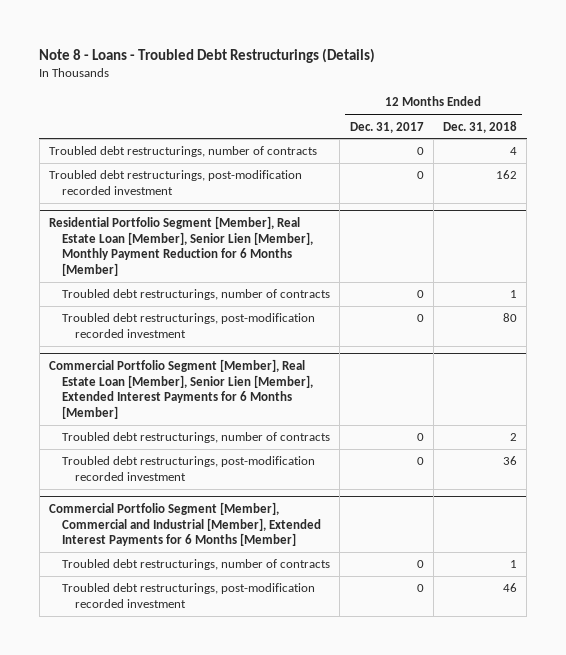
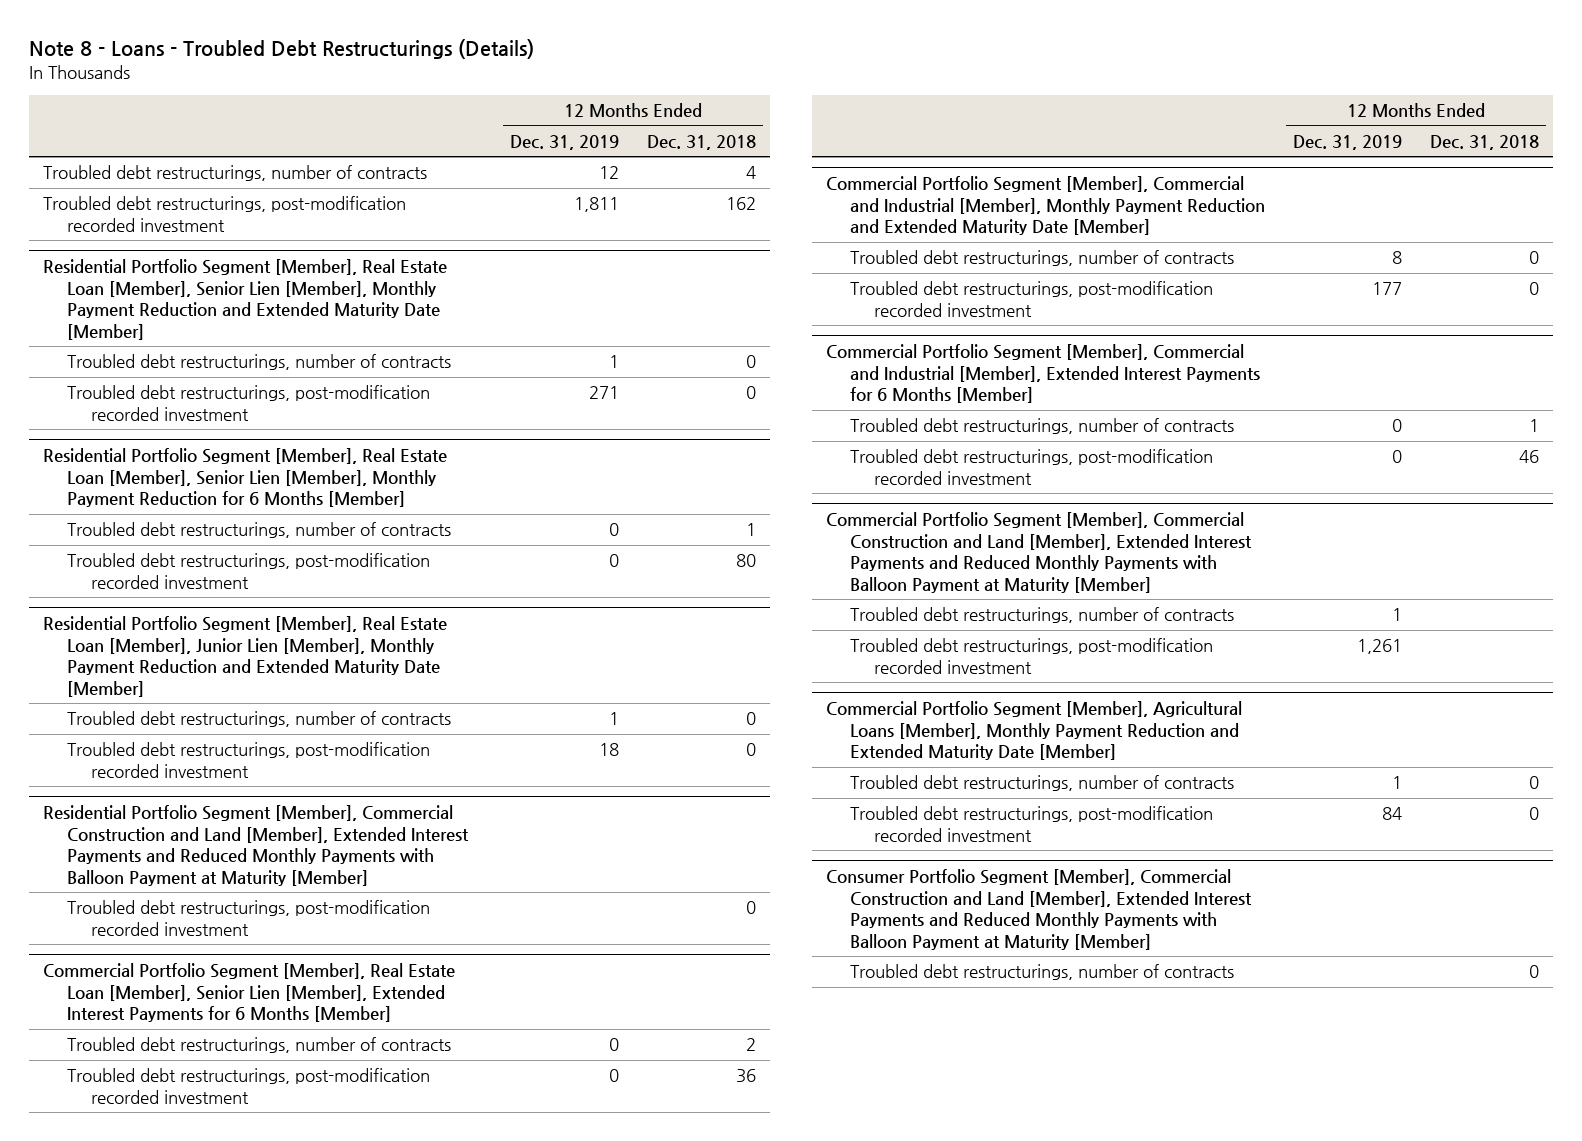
[349,121,424,133] Dec. 31, 2017 -> none
none -> [509,134,619,150] Dec. 31, 2019
none -> [43,259,448,340] Residential Portfolio Segment [Member], Real Estate Loan [Member], Senior Lien [Member], Monthly Payment Reduction and Extended Maturity Date [Member]
none -> [66,354,451,371] Troubled debt restructurings, number of contracts
none -> [66,385,430,421] Troubled debt restructurings, post-modification recorded investment
none -> [43,616,448,697] Residential Portfolio Segment [Member], Real Estate Loan [Member], Junior Lien [Member], Monthly Payment Reduction and Extended Maturity Date [Member]
none -> [66,711,451,728] Troubled debt restructurings, number of contracts
none -> [66,742,430,778] Troubled debt restructurings, post-modification recorded investment
none -> [43,805,469,886] Residential Portfolio Segment [Member], Commercial Construction and Land [Member], Extended Interest Payments and Reduced Monthly Payments with Balloon Payment at Maturity [Member]
none -> [66,900,430,936] Troubled debt restructurings, post-modification recorded investment
none -> [826,176,1265,236] Commercial Portfolio Segment [Member], Commercial and Industrial [Member], Monthly Payment Reduction and Extended Maturity Date [Member]
none -> [849,250,1234,267] Troubled debt restructurings, number of contracts
none -> [849,281,1213,317] Troubled debt restructurings, post-modification recorded investment
none -> [826,512,1252,593] Commercial Portfolio Segment [Member], Commercial Construction and Land [Member], Extended Interest Payments and Reduced Monthly Payments with Balloon Payment at Maturity [Member]
none -> [849,607,1234,624] Troubled debt restructurings, number of contracts
none -> [849,638,1213,674] Troubled debt restructurings, post-modification recorded investment
none -> [826,701,1243,761] Commercial Portfolio Segment [Member], Agricultural Loans [Member], Monthly Payment Reduction and Extended Maturity Date [Member]
none -> [849,775,1234,792] Troubled debt restructurings, number of contracts
none -> [849,806,1213,842] Troubled debt restructurings, post-modification recorded investment
none -> [826,869,1252,950] Consumer Portfolio Segment [Member], Commercial Construction and Land [Member], Extended Interest Payments and Reduced Monthly Payments with Balloon Payment at Maturity [Member]
none -> [849,964,1234,981] Troubled debt restructurings, number of contracts

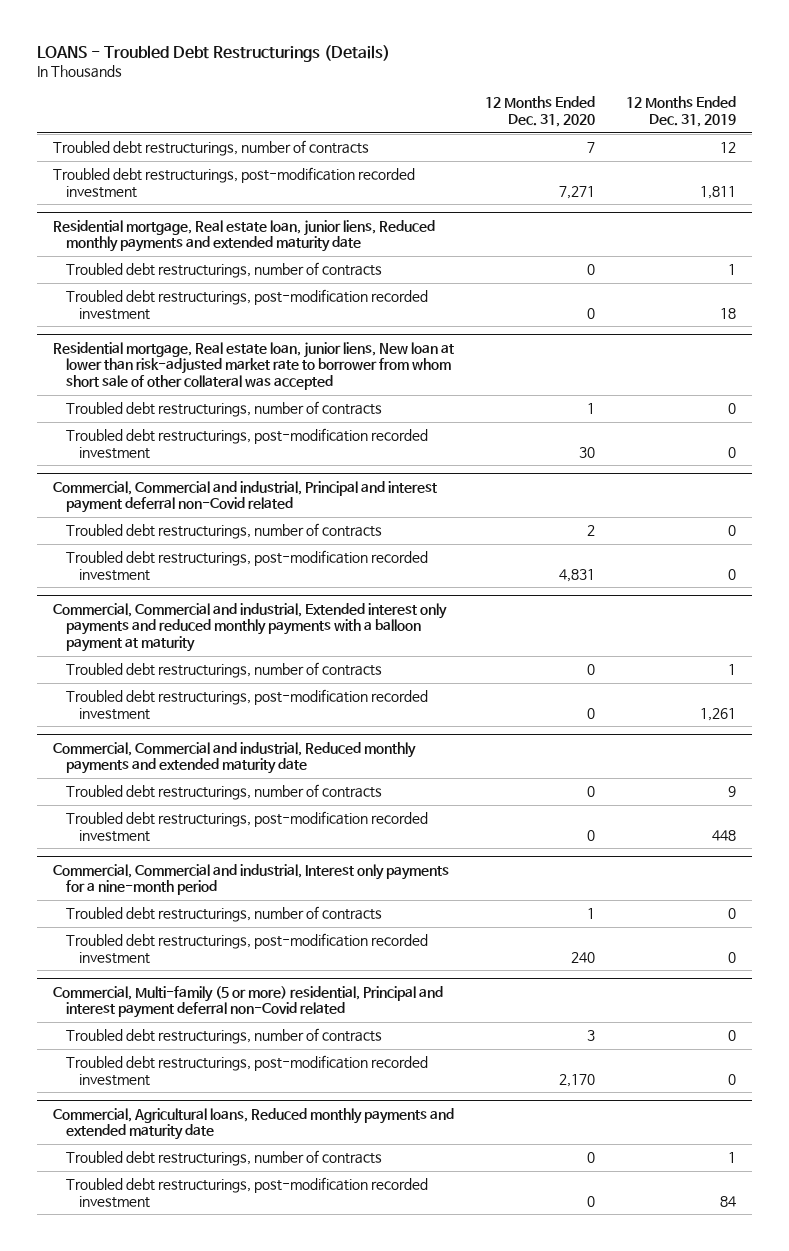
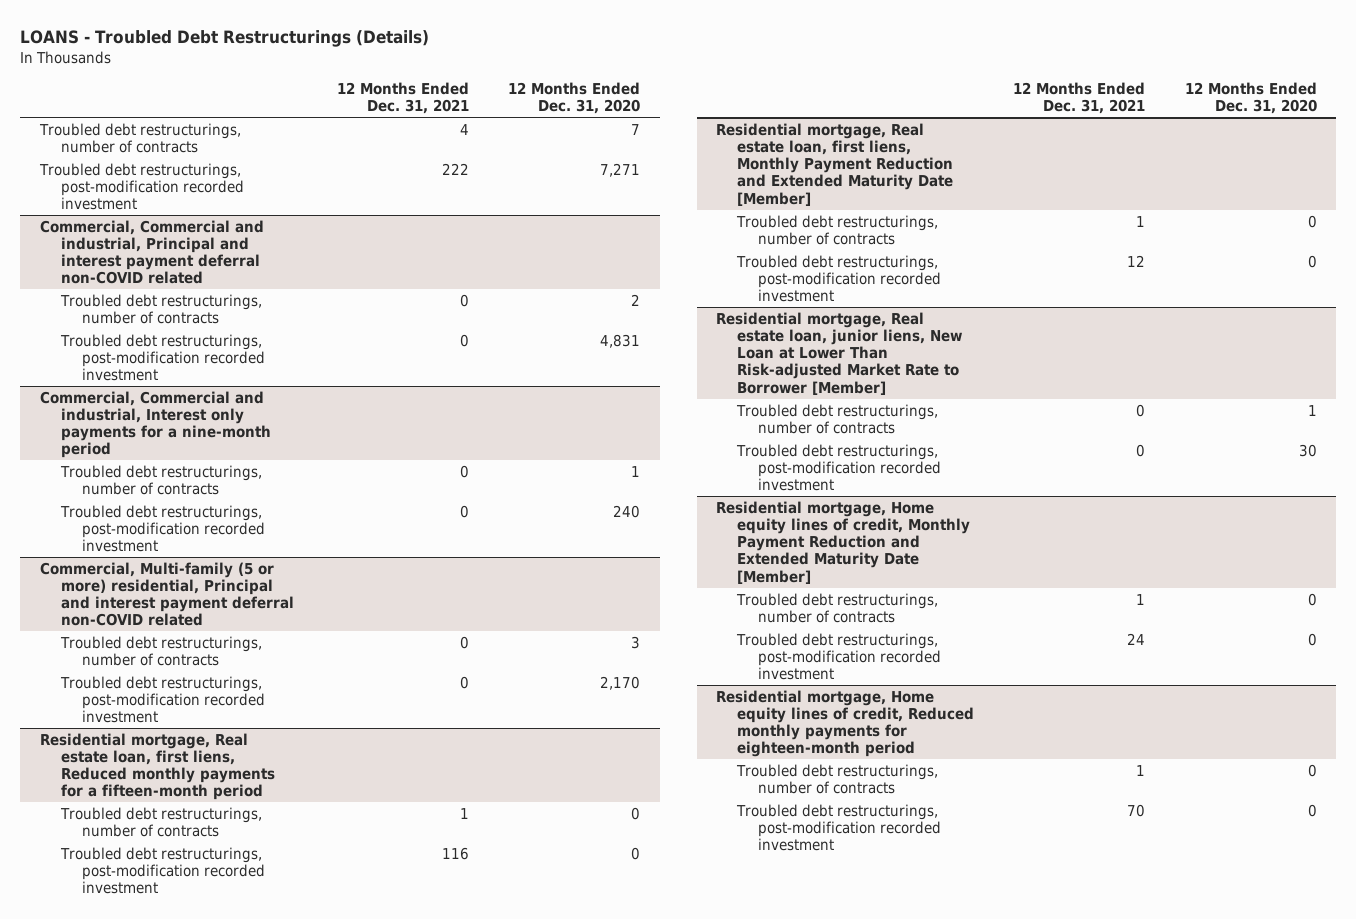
[626,96,737,128] 12 Months Ended Dec. 31, 2019 -> none
none -> [336,82,469,115] 12 Months Ended Dec. 31, 2021
[52,219,435,253] Residential mortgage, Real estate loan, junior liens, Reduced monthly payments and extended maturity date -> none
[65,262,382,279] Troubled debt restructurings, number of contracts -> none
[65,289,428,320] Troubled debt restructurings, post-modification recorded investment -> none
[52,341,454,391] Residential mortgage, Real estate loan, junior liens, New loan at lower than risk-adjusted market rate to borrower from whom short sale of other collateral was accepted -> none
[65,401,382,418] Troubled debt restructurings, number of contracts -> none
[65,428,428,459] Troubled debt restructurings, post-modification recorded investment -> none
[52,480,437,514] Commercial, Commercial and industrial, Principal and interest payment deferral non-Covid related -> [39,219,264,285] Commercial, Commercial and industrial, Principal and interest payment deferral non-COVID related
[52,602,447,653] Commercial, Commercial and industrial, Extended interest only payments and reduced monthly payments with a balloon payment at maturity -> none
[65,662,382,679] Troubled debt restructurings, number of contracts -> none
[65,689,428,720] Troubled debt restructurings, post-modification recorded investment -> none
[52,741,416,775] Commercial, Commercial and industrial, Reduced monthly payments and extended maturity date -> none
[65,784,382,801] Troubled debt restructurings, number of contracts -> none
[65,811,428,842] Troubled debt restructurings, post-modification recorded investment -> none
[52,985,443,1019] Commercial, Multi-family (5 or more) residential, Principal and interest payment deferral non-Covid related -> [39,561,294,627] Commercial, Multi-family (5 or more) residential, Principal and interest payment deferral non-COVID related
[52,1107,454,1141] Commercial, Agricultural loans, Reduced monthly payments and extended maturity date -> none
none -> [39,732,275,801] Residential mortgage, Real estate loan, first liens, Reduced monthly payments for a fifteen-month period
none -> [716,122,954,206] Residential mortgage, Real estate loan, first liens, Monthly Payment Reduction and Extended Maturity Date [Member]
none -> [736,214,939,245] Troubled debt restructurings, number of contracts
none -> [736,254,942,303] Troubled debt restructurings, post-modification recorded investment
none -> [716,311,963,395] Residential mortgage, Real estate loan, junior liens, New Loan at Lower Than Risk-adjusted Market Rate to Borrower [Member]
none -> [736,403,939,434] Troubled debt restructurings, number of contracts
none -> [736,443,942,492] Troubled debt restructurings, post-modification recorded investment
none -> [716,500,971,584] Residential mortgage, Home equity lines of credit, Monthly Payment Reduction and Extended Maturity Date [Member]
none -> [736,592,939,623] Troubled debt restructurings, number of contracts
none -> [736,632,942,681] Troubled debt restructurings, post-modification recorded investment
none -> [716,689,975,758] Residential mortgage, Home equity lines of credit, Reduced monthly payments for eighteen-month period
none -> [736,763,939,794] Troubled debt restructurings, number of contracts
none -> [736,803,942,852] Troubled debt restructurings, post-modification recorded investment

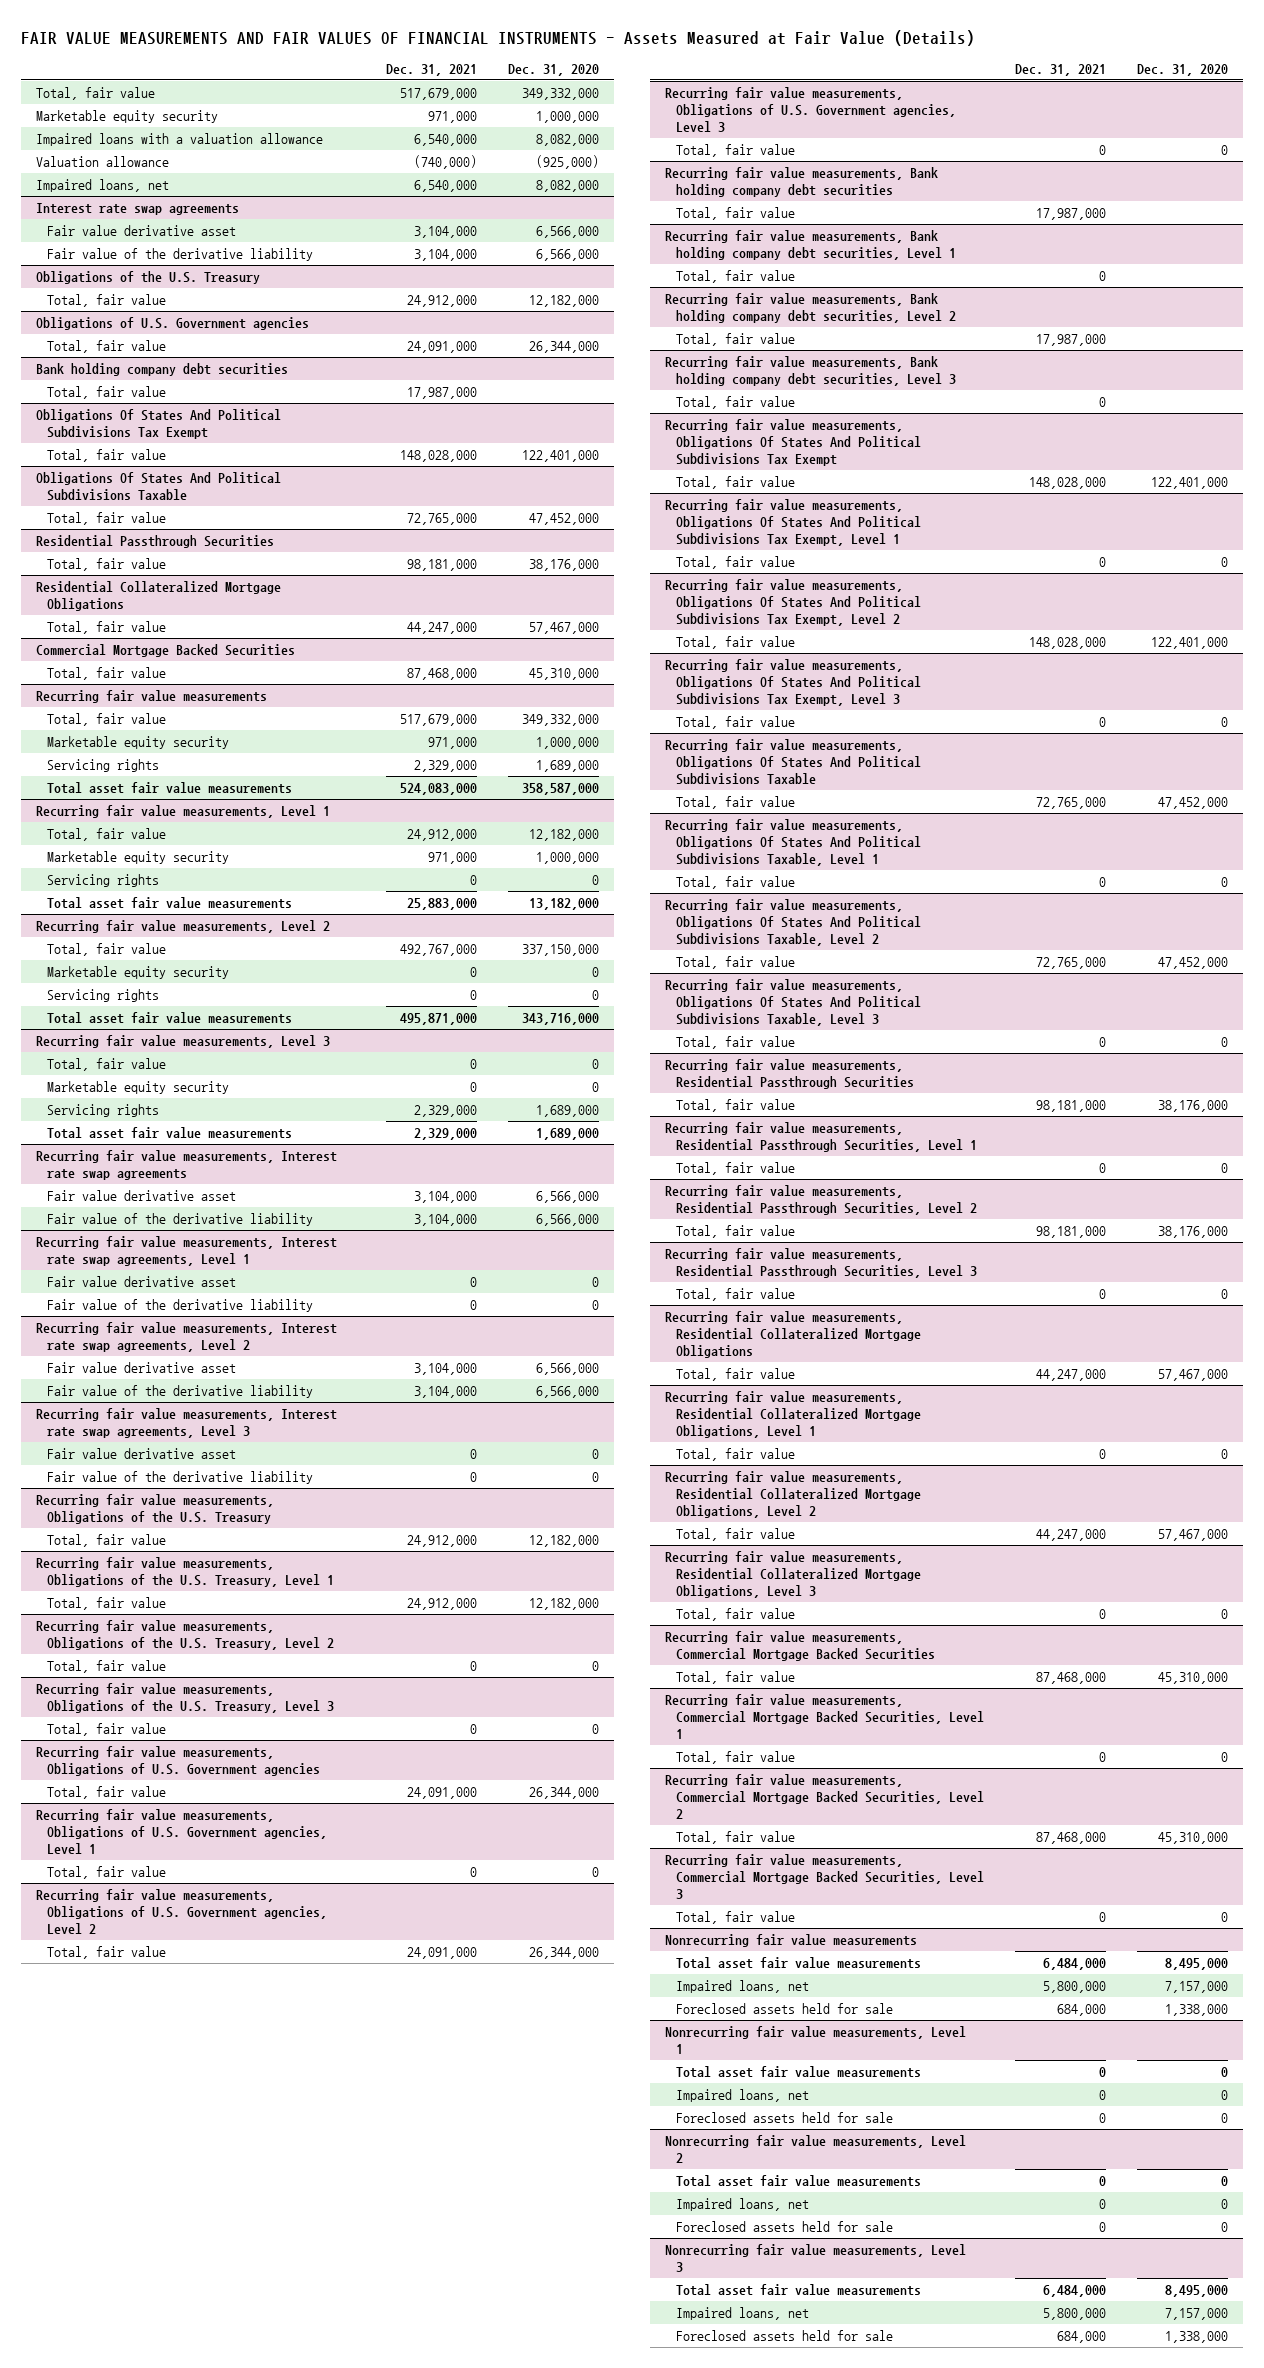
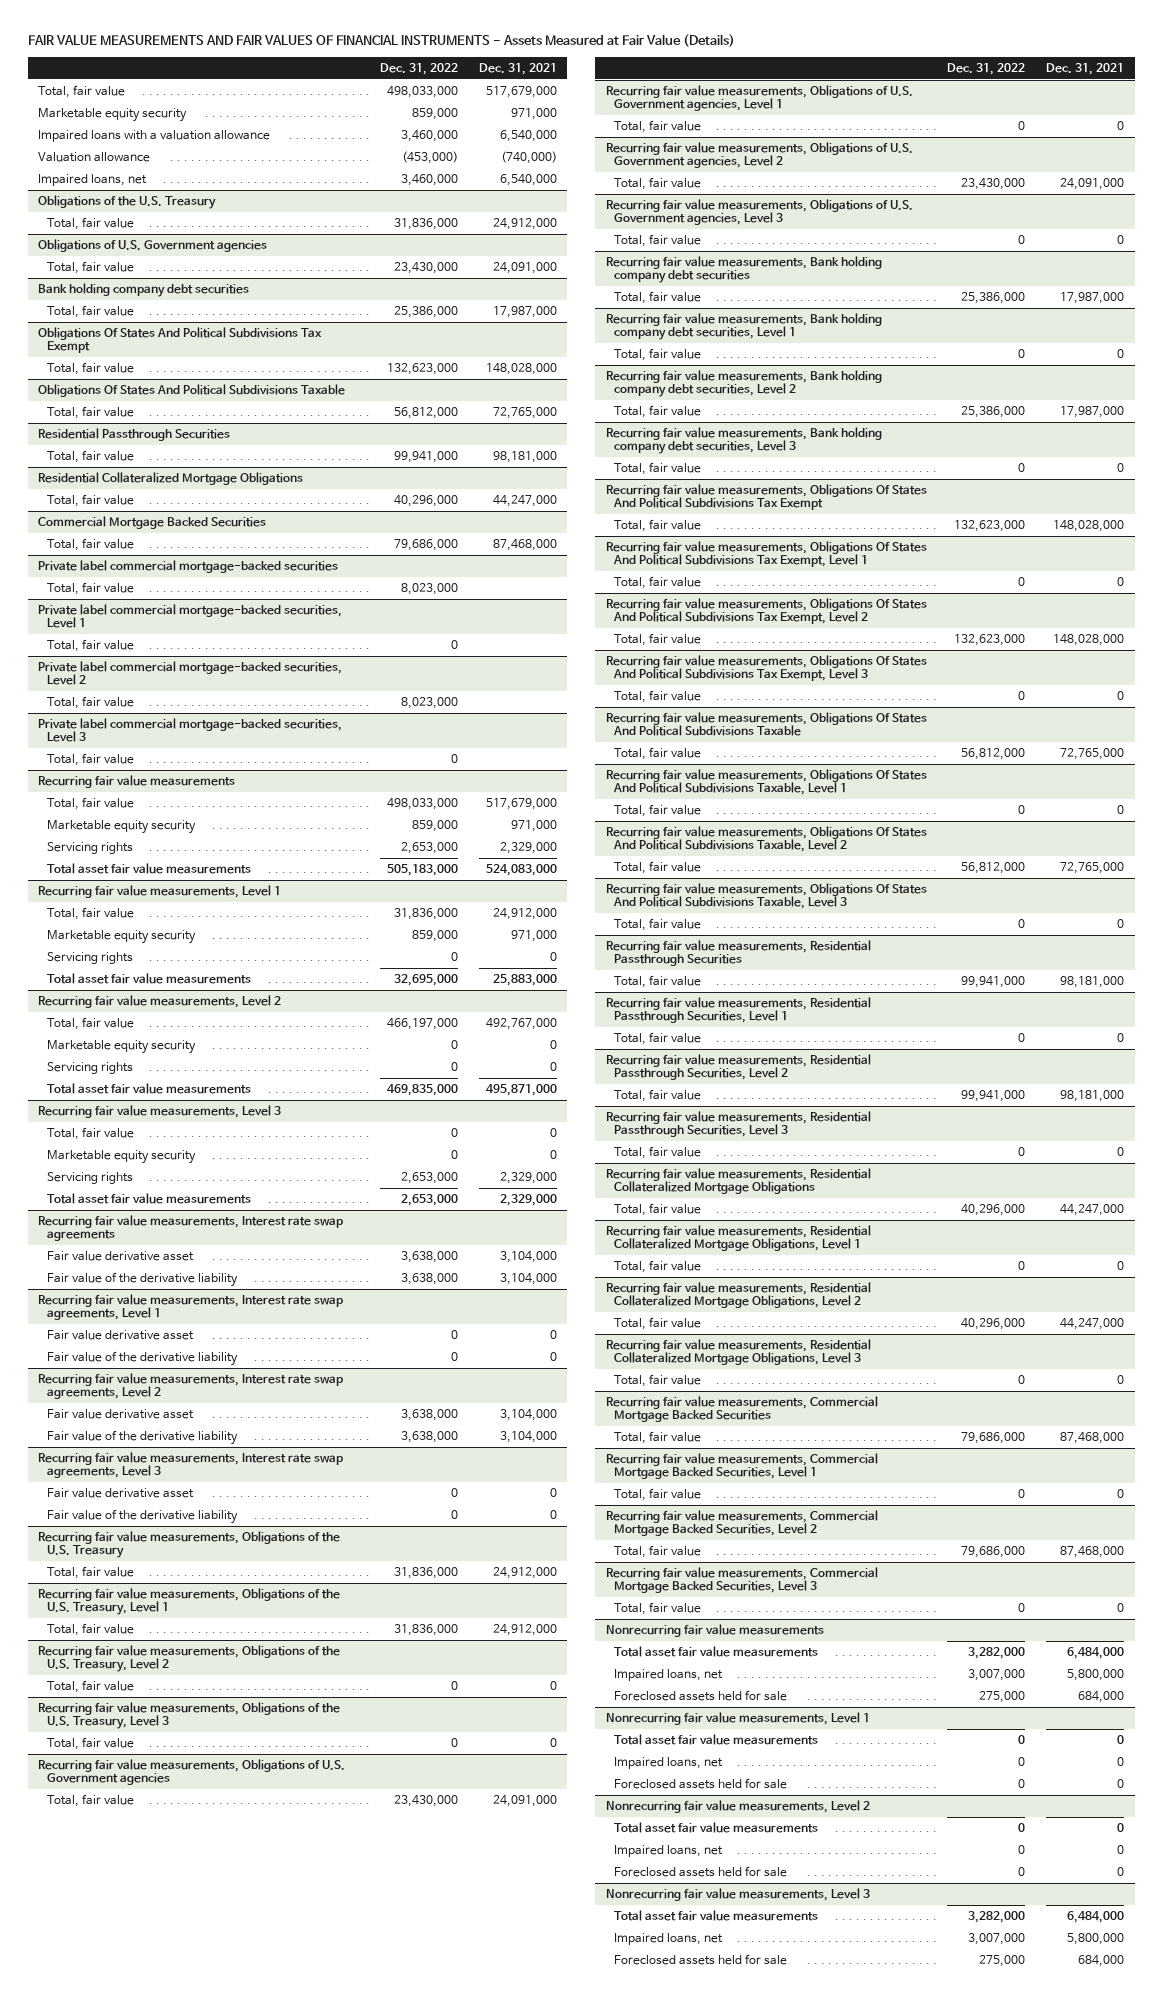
[507,63,599,76] Dec. 31, 2020 -> none
none -> [379,62,458,75] Dec. 31, 2022
[35,203,239,216] Interest rate swap agreements -> none
[46,225,236,237] Fair value derivative asset -> none
[46,248,313,262] Fair value of the derivative liability -> none
none -> [38,560,339,574] Private label commercial mortgage-backed securities
none -> [46,582,134,596] Total, fair value
none -> [38,604,343,629] Private label commercial mortgage-backed securities, Level 1
none -> [46,639,134,653] Total, fair value
none -> [38,661,343,686] Private label commercial mortgage-backed securities, Level 2
none -> [46,696,134,710] Total, fair value
none -> [38,718,343,743] Private label commercial mortgage-backed securities, Level 3
none -> [46,753,134,767] Total, fair value

